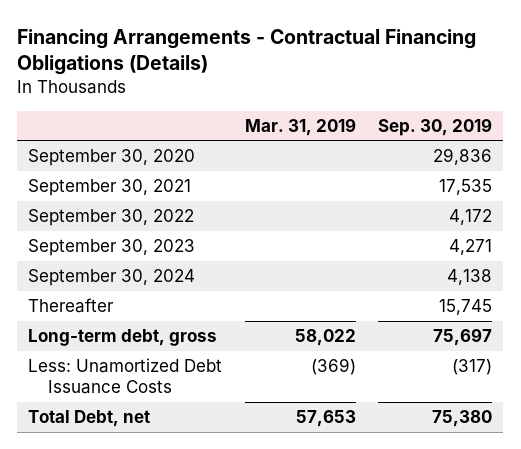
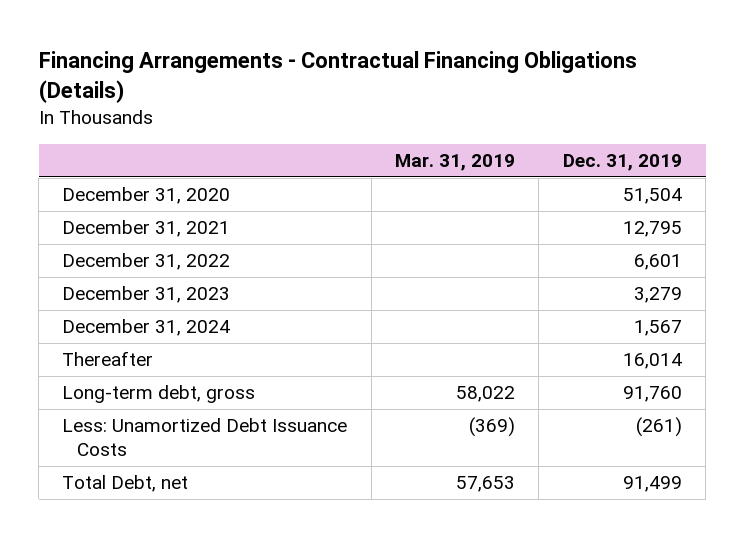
[378,117,493,136] Sep. 30, 2019 -> none
none -> [562,153,682,171] Dec. 31, 2019
[28,149,196,167] September 30, 2020 -> [62,187,231,205] December 31, 2020
[28,179,192,197] September 30, 2021 -> [62,220,231,238] December 31, 2021
[28,209,195,227] September 30, 2022 -> [62,253,231,271] December 31, 2022
[28,239,196,257] September 30, 2023 -> [62,286,231,304] December 31, 2023
[28,269,196,287] September 30, 2024 -> [62,319,231,337] December 31, 2024

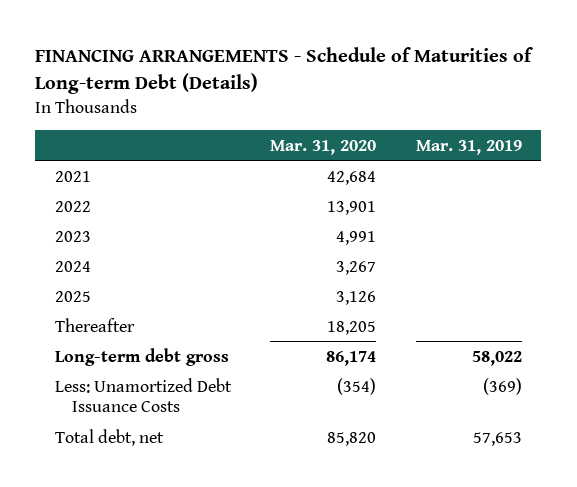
[38,51,637,104] Financing Arrangements - Contractual Financing Obligations (Details) -> [35,47,534,95] FINANCING ARRANGEMENTS - Schedule of Maturities of Long-term Debt (Details)
[562,153,682,171] Dec. 31, 2019 -> none
none -> [270,139,377,155] Mar. 31, 2020
[62,187,231,205] December 31, 2020 -> [54,170,91,182] 2021
[62,220,231,238] December 31, 2021 -> [54,200,91,212] 2022
[62,253,231,271] December 31, 2022 -> [54,230,91,242] 2023
[62,286,231,304] December 31, 2023 -> [54,260,91,272] 2024
[62,319,231,337] December 31, 2024 -> [54,290,91,302] 2025
[62,385,256,404] Long-term debt, gross -> [54,347,229,366] Long-term debt gross
[62,475,189,493] Total Debt, net -> [54,428,164,446] Total debt, net

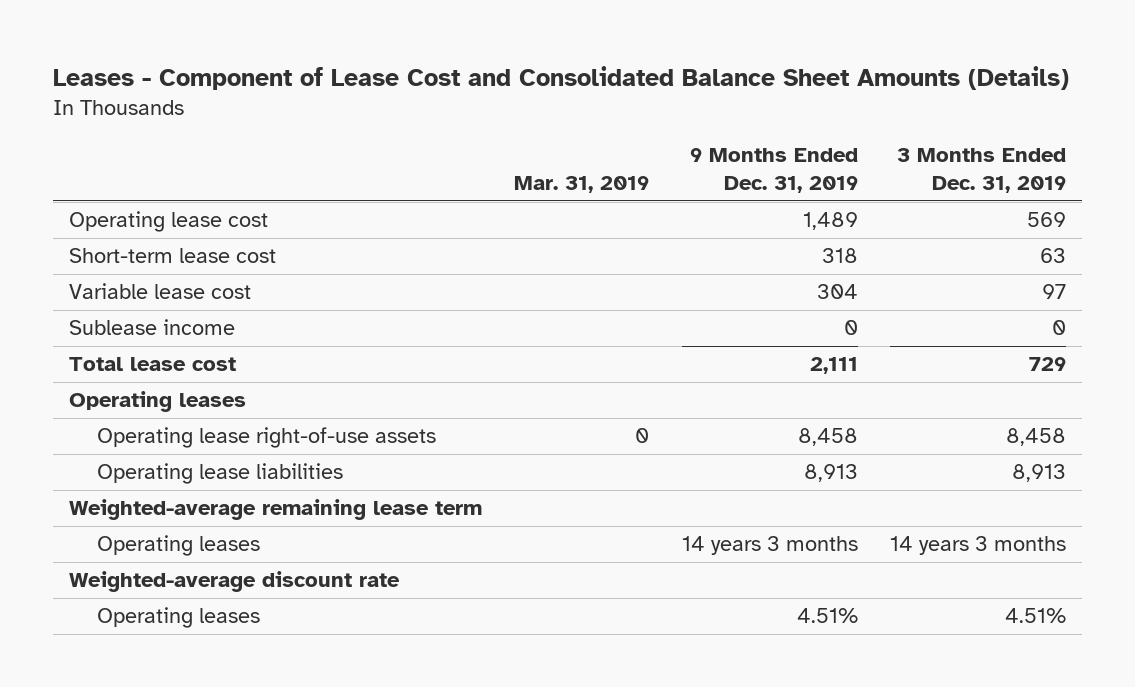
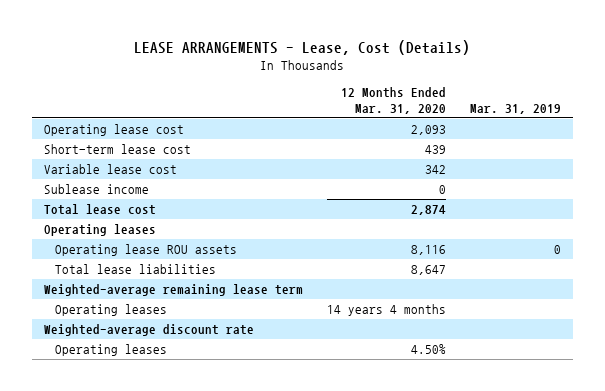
[52,66,1069,91] Leases - Component of Lease Cost and Consolidated Balance Sheet Amounts (Details) -> [134,39,471,55] LEASE ARRANGEMENTS - Lease, Cost (Details)
[689,148,858,193] 9 Months Ended Dec. 31, 2019 -> none
[896,148,1066,193] 3 Months Ended Dec. 31, 2019 -> none
none -> [340,87,446,114] 12 Months Ended Mar. 31, 2020
[97,427,437,449] Operating lease right-of-use assets -> [55,244,238,257] Operating lease ROU assets
[97,463,344,485] Operating lease liabilities -> [55,264,217,275] Total lease liabilities

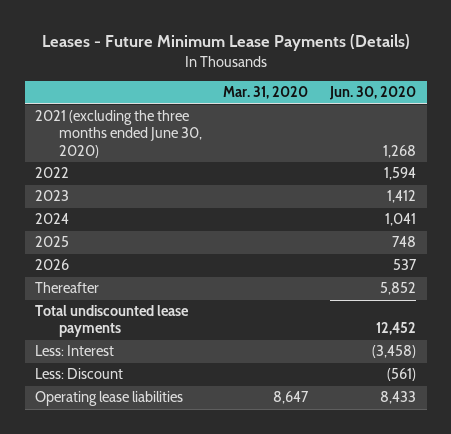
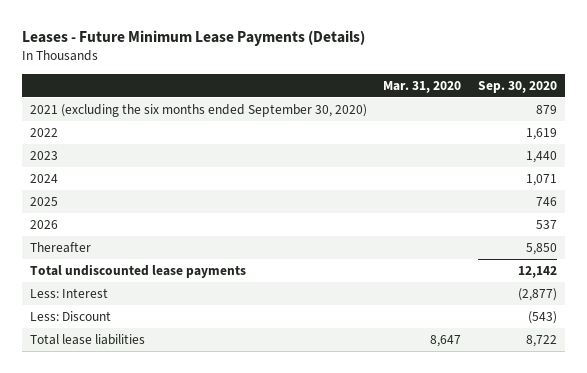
[328,86,416,101] Jun. 30, 2020 -> none
none -> [477,80,557,93] Sep. 30, 2020
[35,110,202,158] 2021 (excluding the three months ended June 30, 2020) -> [29,104,367,118] 2021 (excluding the six months ended September 30, 2020)
[35,391,184,407] Operating lease liabilities -> [29,334,145,346] Total lease liabilities

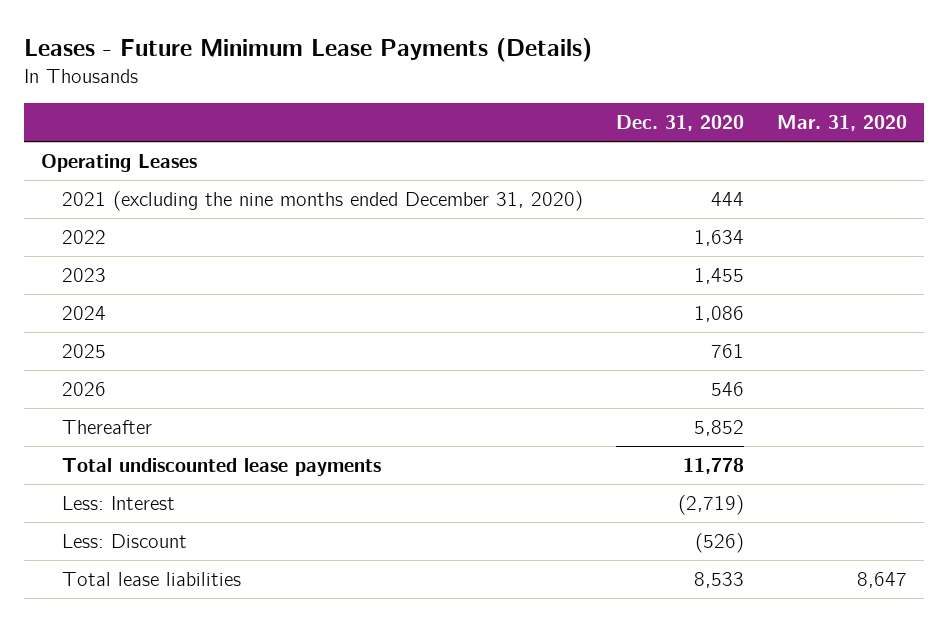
[477,80,557,93] Sep. 30, 2020 -> none
none -> [616,115,745,132] Dec. 31, 2020
none -> [40,154,197,173] Operating Leases
[29,104,367,118] 2021 (excluding the six months ended September 30, 2020) -> [62,191,584,212] 2021 (excluding the nine months ended December 31, 2020)

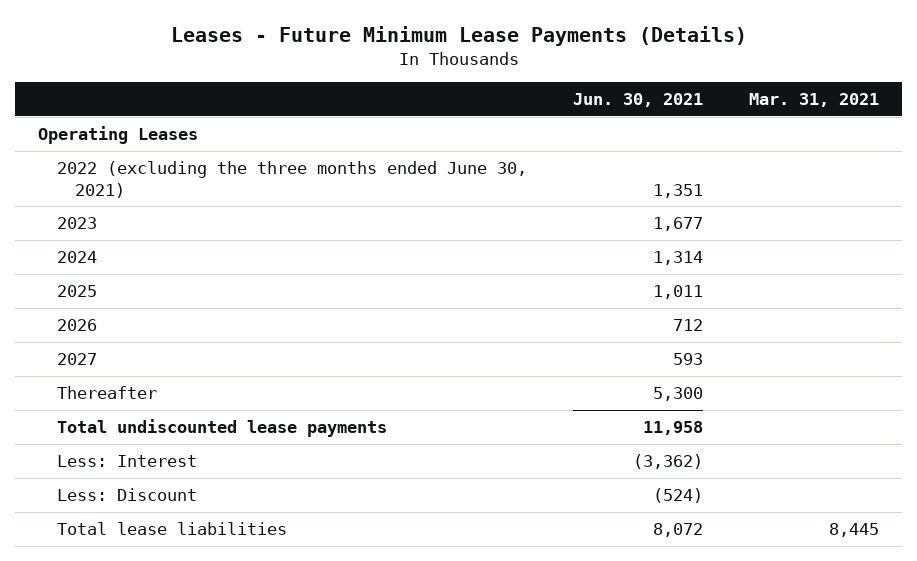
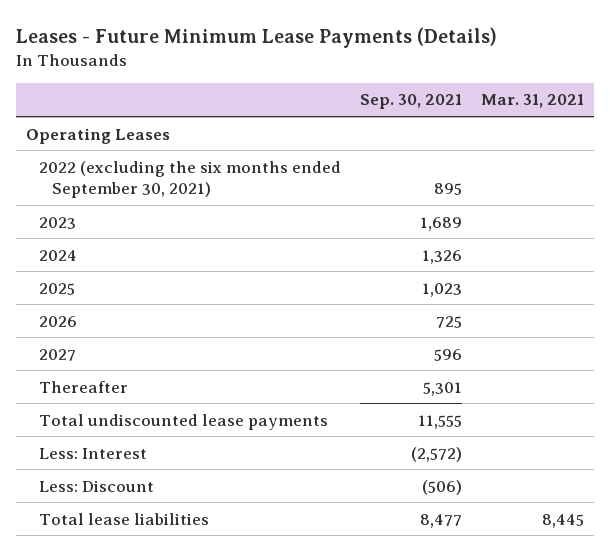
[572,92,703,107] Jun. 30, 2021 -> none
none -> [360,94,463,110] Sep. 30, 2021
[56,161,527,198] 2022 (excluding the three months ended June 30, 2021) -> [38,160,341,199] 2022 (excluding the six months ended September 30, 2021)

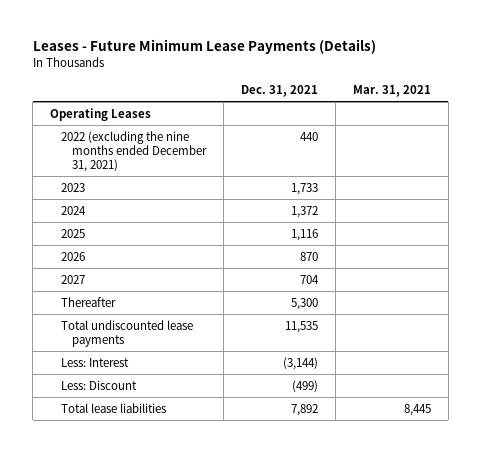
[360,94,463,110] Sep. 30, 2021 -> none
none -> [241,84,319,97] Dec. 31, 2021
[38,160,341,199] 2022 (excluding the six months ended September 30, 2021) -> [61,130,208,172] 2022 (excluding the nine months ended December 31, 2021)

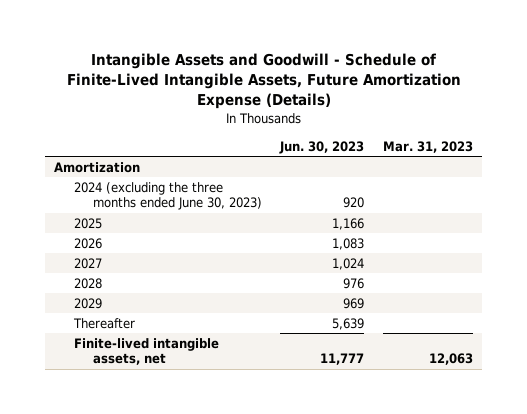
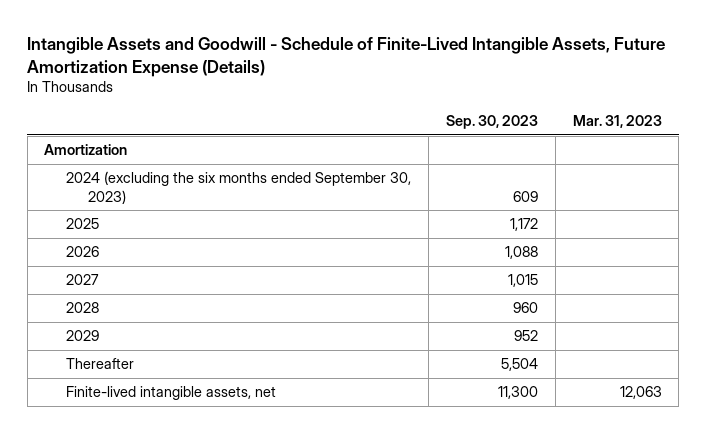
[279,140,365,154] Jun. 30, 2023 -> none
none -> [445,115,538,130] Sep. 30, 2023
[73,181,263,211] 2024 (excluding the three months ended June 30, 2023) -> [66,171,412,204] 2024 (excluding the six months ended September 30, 2023)

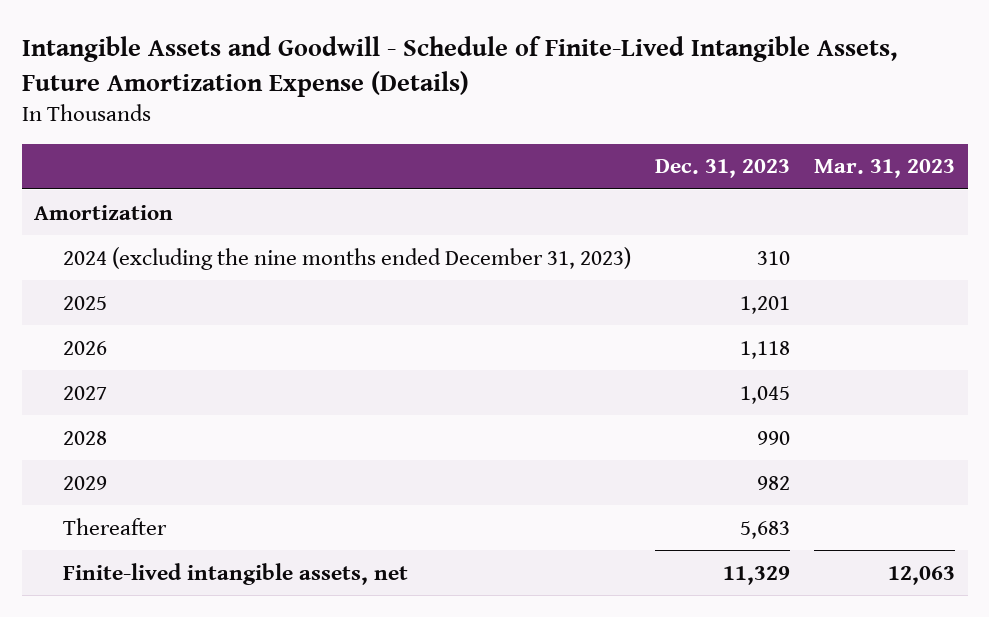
[445,115,538,130] Sep. 30, 2023 -> none
none -> [655,159,791,179] Dec. 31, 2023
[66,171,412,204] 2024 (excluding the six months ended September 30, 2023) -> [62,246,631,270] 2024 (excluding the nine months ended December 31, 2023)

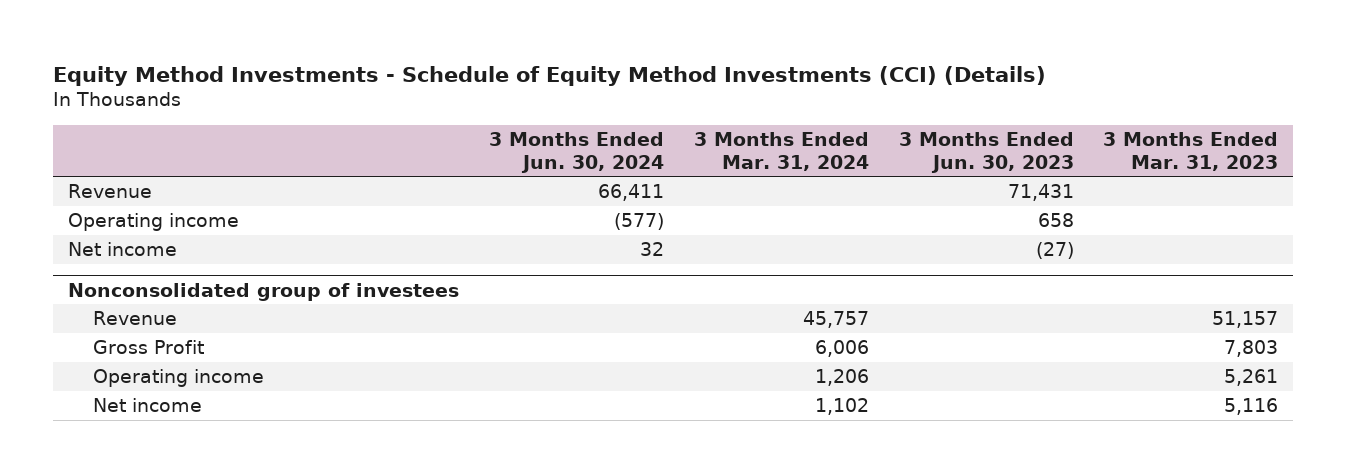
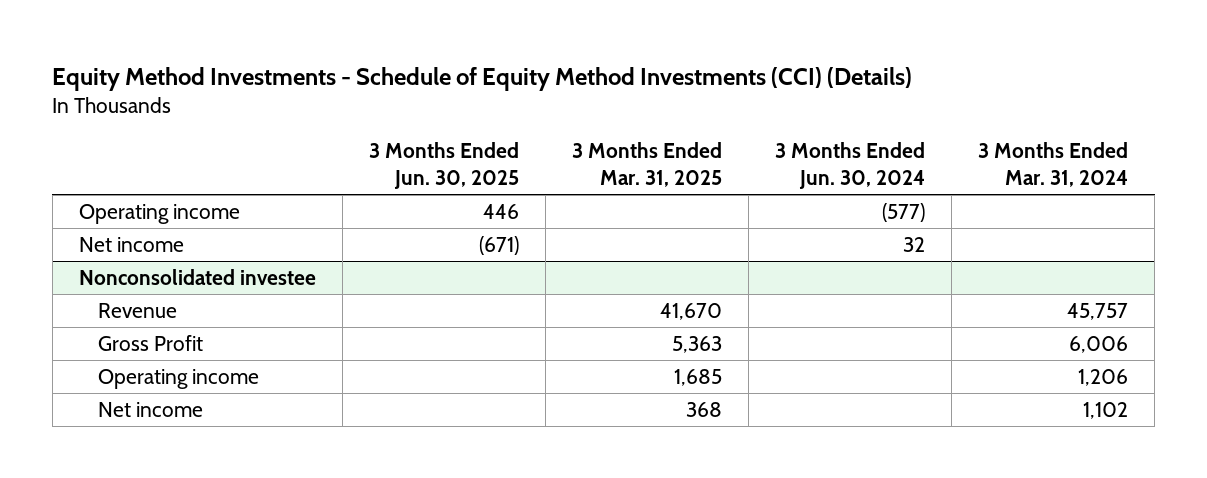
[898,131,1074,173] 3 Months Ended Jun. 30, 2023 -> none
[1103,131,1279,171] 3 Months Ended Mar. 31, 2023 -> none
none -> [368,141,519,190] 3 Months Ended Jun. 30, 2025
none -> [572,141,723,188] 3 Months Ended Mar. 31, 2025
[68,184,153,199] Revenue -> none
[68,282,460,301] Nonconsolidated group of investees -> [78,268,316,285] Nonconsolidated investee

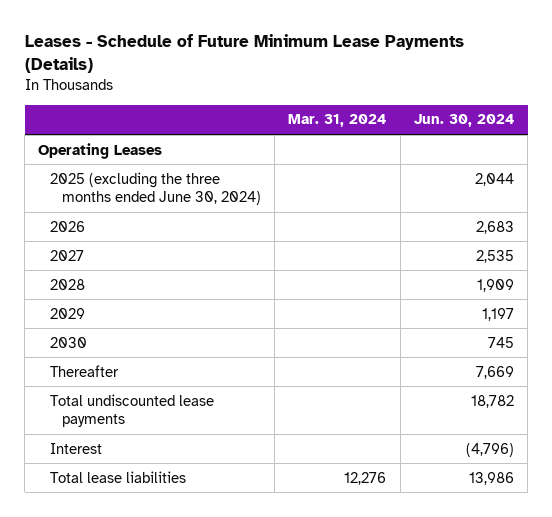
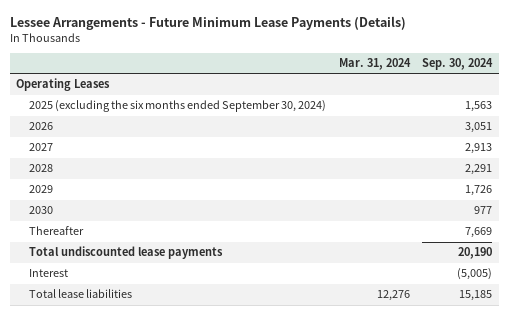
[24,34,464,74] Leases - Schedule of Future Minimum Lease Payments (Details) -> [9,15,406,30] Lessee Arrangements - Future Minimum Lease Payments (Details)
[414,114,515,128] Jun. 30, 2024 -> none
none -> [422,58,494,71] Sep. 30, 2024
[50,171,261,206] 2025 (excluding the three months ended June 30, 2024) -> [29,100,327,113] 2025 (excluding the six months ended September 30, 2024)

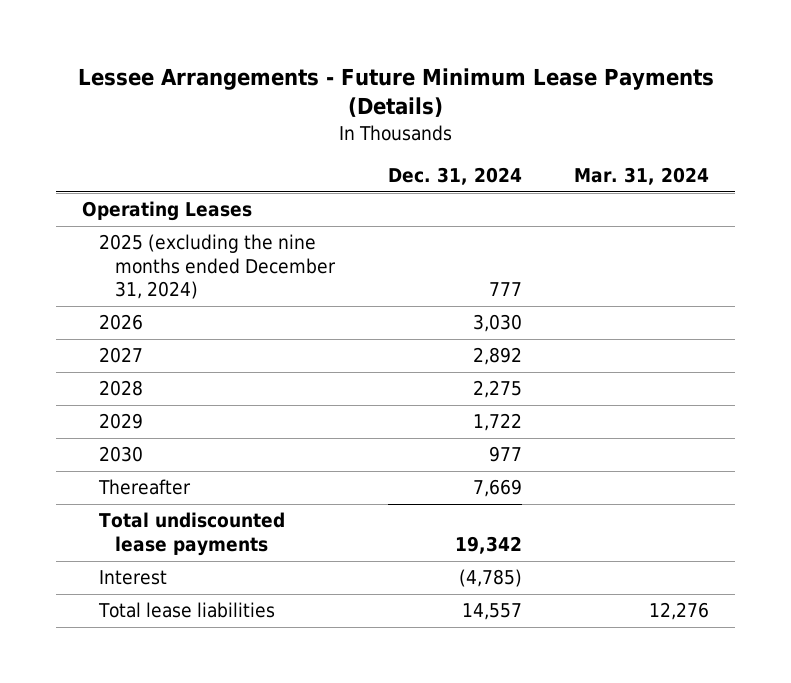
[422,58,494,71] Sep. 30, 2024 -> none
none -> [387,167,522,186] Dec. 31, 2024
[29,100,327,113] 2025 (excluding the six months ended September 30, 2024) -> [98,234,336,300] 2025 (excluding the nine months ended December 31, 2024)

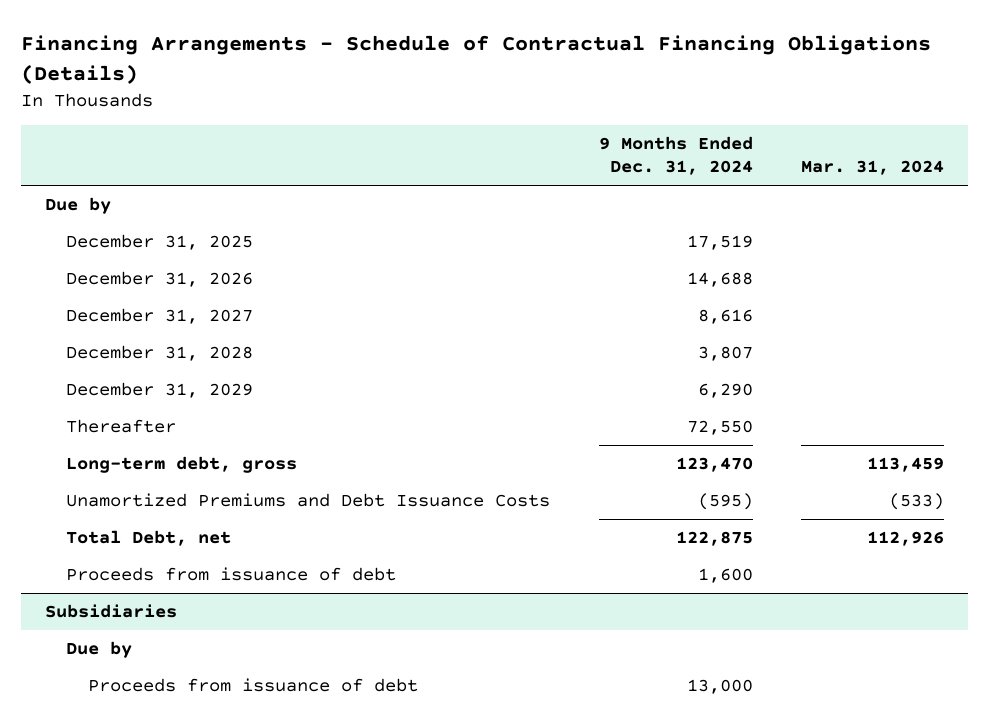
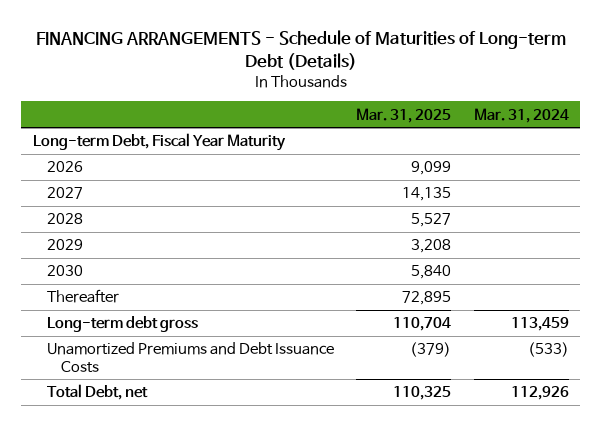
[20,35,931,85] Financing Arrangements - Schedule of Contractual Financing Obligations (Details) -> [35,30,566,70] FINANCING ARRANGEMENTS - Schedule of Maturities of Long-term Debt (Details)
[598,136,753,176] 9 Months Ended Dec. 31, 2024 -> none
none -> [356,107,452,123] Mar. 31, 2025
[66,234,254,251] December 31, 2025 -> none
[44,197,111,215] Due by -> [32,133,286,152] Long-term Debt, Fiscal Year Maturity
[66,271,254,288] December 31, 2026 -> [46,161,83,173] 2026
[66,308,254,325] December 31, 2027 -> [46,187,83,200] 2027
[66,345,254,362] December 31, 2028 -> [46,213,83,225] 2028
[66,382,254,399] December 31, 2029 -> [46,239,83,251] 2029
none -> [46,265,83,277] 2030
[66,456,298,474] Long-term debt, gross -> [46,316,198,333] Long-term debt gross
[66,567,397,582] Proceeds from issuance of debt -> none
[44,604,177,619] Subsidiaries -> none
[66,641,133,659] Due by -> none
[88,678,419,693] Proceeds from issuance of debt -> none

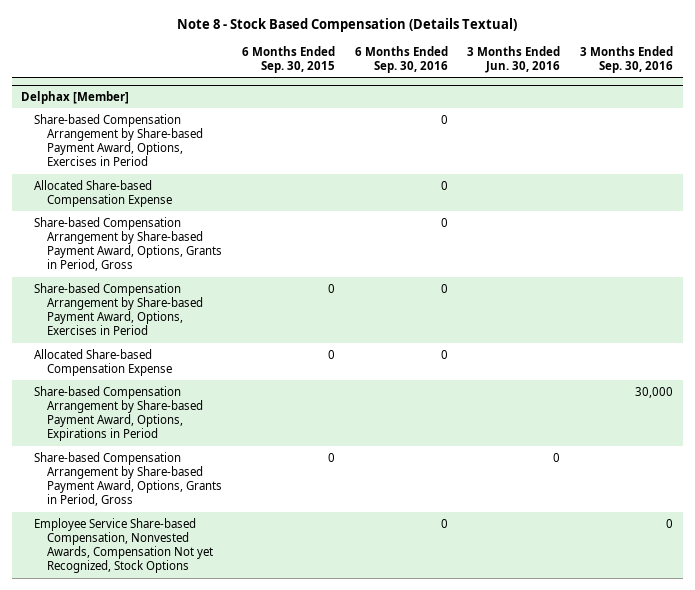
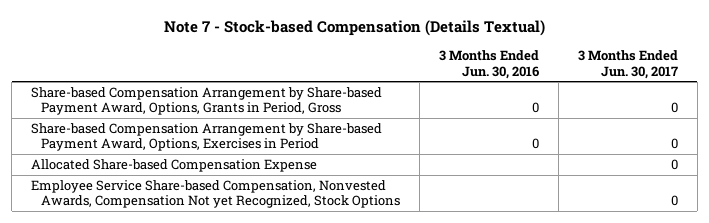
[177,17,518,32] Note 8 - Stock Based Compensation (Details Textual) -> [163,20,545,37] Note 7 - Stock-based Compensation (Details Textual)
[241,45,335,74] 6 Months Ended Sep. 30, 2015 -> none
[354,45,448,74] 6 Months Ended Sep. 30, 2016 -> none
[580,45,674,74] 3 Months Ended Sep. 30, 2016 -> none
none -> [577,50,678,79] 3 Months Ended Jun. 30, 2017
[21,90,130,104] Delphax [Member] -> none
[34,113,203,167] Share-based Compensation Arrangement by Share-based Payment Award, Options, Exercises in Period -> none
[34,179,172,207] Allocated Share-based Compensation Expense -> none
[34,216,222,272] Share-based Compensation Arrangement by Share-based Payment Award, Options, Grants in Period, Gross -> none
[34,282,203,336] Share-based Compensation Arrangement by Share-based Payment Award, Options, Exercises in Period -> none
[34,348,172,376] Allocated Share-based Compensation Expense -> none
[34,385,203,442] Share-based Compensation Arrangement by Share-based Payment Award, Options, Expirations in Period -> none
[34,451,222,507] Share-based Compensation Arrangement by Share-based Payment Award, Options, Grants in Period, Gross -> none
[34,517,213,574] Employee Service Share-based Compensation, Nonvested Awards, Compensation Not yet Recognized, Stock Options -> none
none -> [31,87,383,116] Share-based Compensation Arrangement by Share-based Payment Award, Options, Grants in Period, Gross
none -> [31,123,383,152] Share-based Compensation Arrangement by Share-based Payment Award, Options, Exercises in Period
none -> [31,159,318,173] Allocated Share-based Compensation Expense
none -> [31,180,400,209] Employee Service Share-based Compensation, Nonvested Awards, Compensation Not yet Recognized, Stock Options

